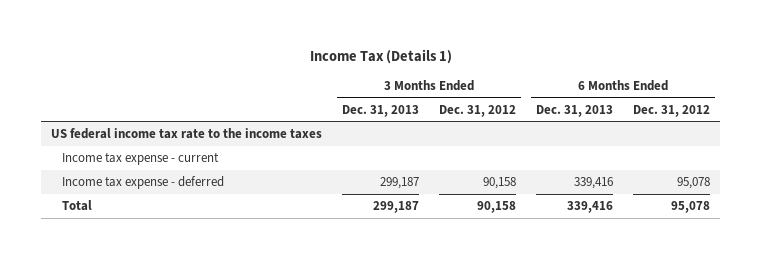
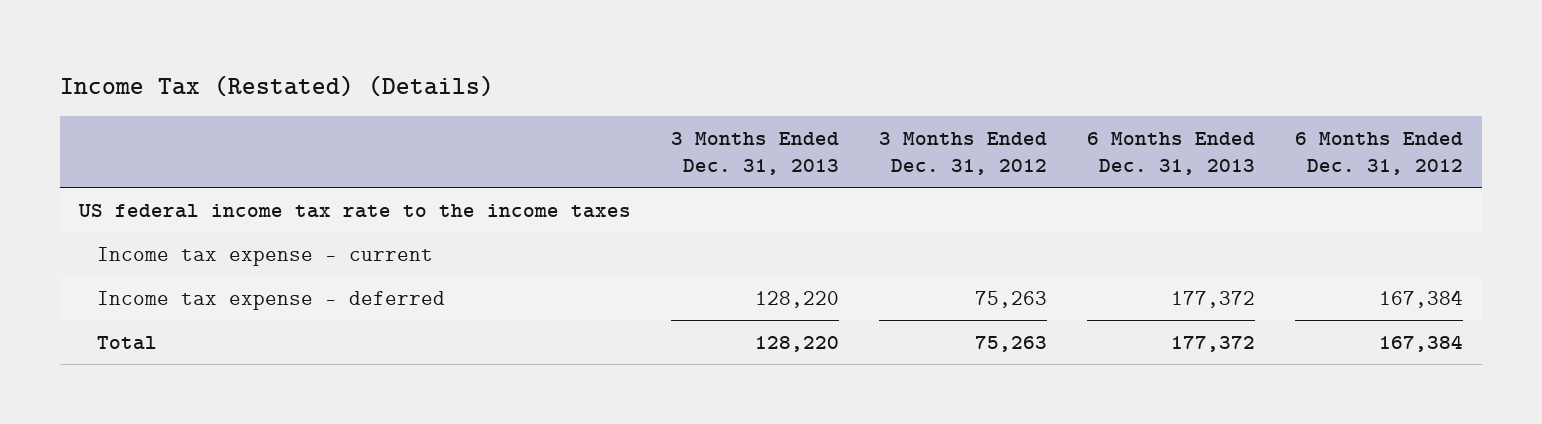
[309,49,452,65] Income Tax (Details 1) -> [59,75,494,98] Income Tax (Restated) (Details)
[380,177,420,190] 299,187 -> [755,290,840,308] 128,220
[483,177,517,190] 90,158 -> [975,290,1048,308] 75,263
[574,177,614,190] 339,416 -> [1170,290,1255,308] 177,372
[677,177,711,190] 95,078 -> [1378,289,1463,308] 167,384
[373,201,420,214] 299,187 -> [755,335,840,352] 128,220
[477,201,517,214] 90,158 -> [975,335,1048,352] 75,263
[567,201,614,214] 339,416 -> [1170,335,1255,352] 177,372
[671,201,711,214] 95,078 -> [1378,334,1463,352] 167,384

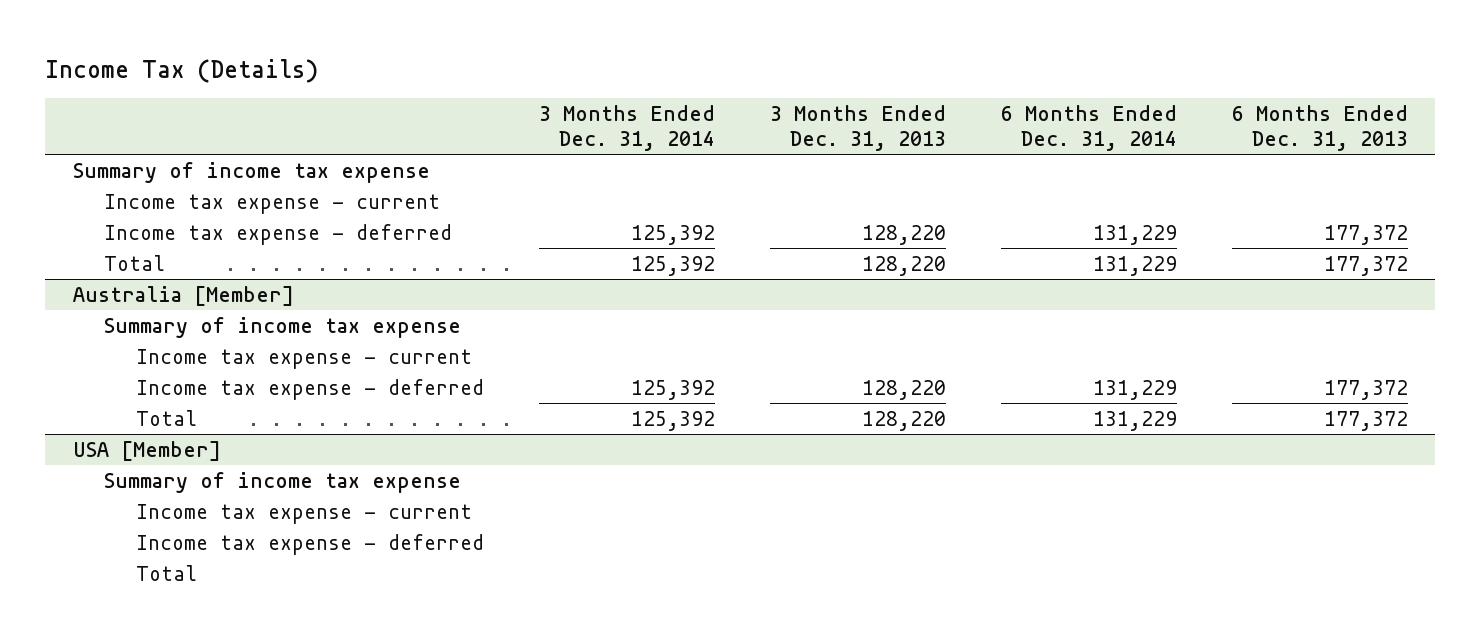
[59,75,494,98] Income Tax (Restated) (Details) -> [45,58,319,83] Income Tax (Details)
[879,132,1048,175] 3 Months Ended Dec. 31, 2012 -> none
[1294,132,1463,175] 6 Months Ended Dec. 31, 2012 -> none
none -> [539,105,716,151] 3 Months Ended Dec. 31, 2014
none -> [1001,105,1178,151] 6 Months Ended Dec. 31, 2014
[78,203,632,218] US federal income tax rate to the income taxes -> [72,161,430,183] Summary of income tax expense
none -> [72,285,294,306] Australia [Member]
none -> [104,316,462,338] Summary of income tax expense
none -> [136,348,473,369] Income tax expense - current
none -> [136,378,485,400] Income tax expense - deferred
none -> [136,409,198,426] Total
none -> [72,440,221,461] USA [Member]
none -> [104,471,462,493] Summary of income tax expense
none -> [136,503,473,524] Income tax expense - current
none -> [136,533,485,555] Income tax expense - deferred
none -> [136,564,198,581] Total

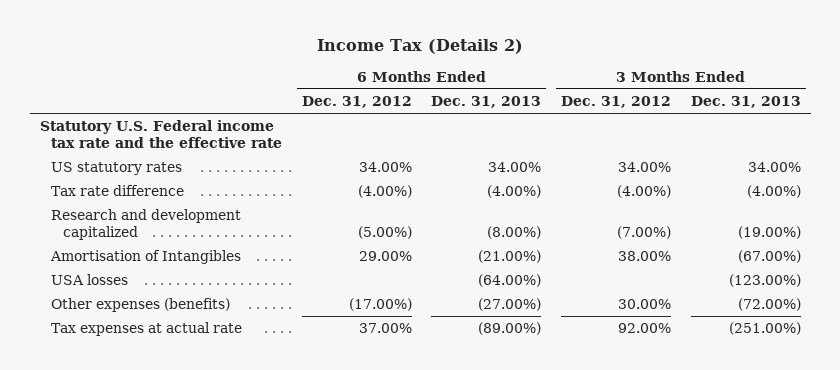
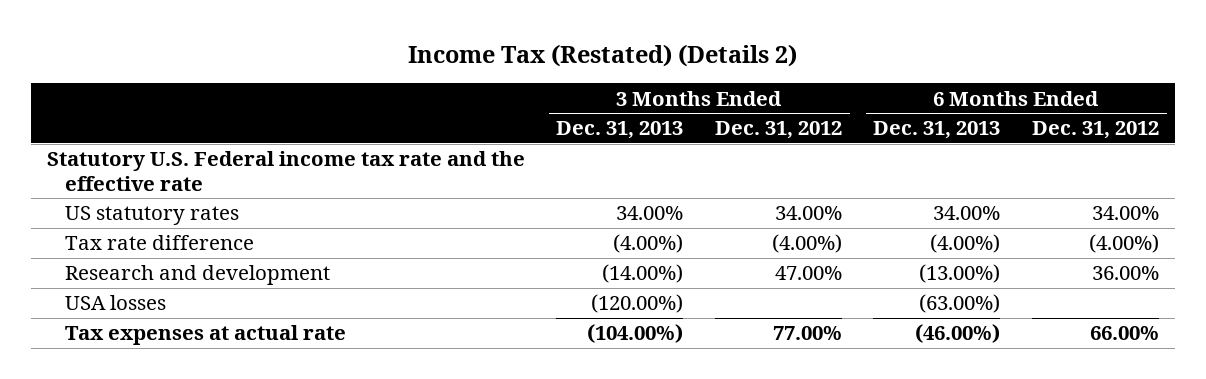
[317,38,524,54] Income Tax (Details 2) -> [407,44,797,68] Income Tax (Restated) (Details 2)
[50,250,242,265] Amortisation of Intangibles -> none
[51,298,231,313] Other expenses (benefits) -> none
[51,209,242,240] Research and development capitalized -> [65,265,331,286] Research and development
[357,225,412,239] (5.00%) -> [1091,266,1159,281] 36.00%
[487,225,542,239] (8.00%) -> [919,264,1001,284] (13.00%)
[617,225,672,239] (7.00%) -> [774,266,842,281] 47.00%
[737,225,801,239] (19.00%) -> [602,264,684,284] (14.00%)
[478,274,542,288] (64.00%) -> [919,294,1001,314] (63.00%)
[728,274,801,288] (123.00%) -> [591,294,684,314] (120.00%)
[358,323,412,334] 37.00% -> [1089,326,1159,341] 66.00%
[478,322,542,336] (89.00%) -> [915,324,1001,344] (46.00%)
[618,323,672,334] 92.00% -> [772,326,842,341] 77.00%
[728,322,801,336] (251.00%) -> [587,324,684,344] (104.00%)

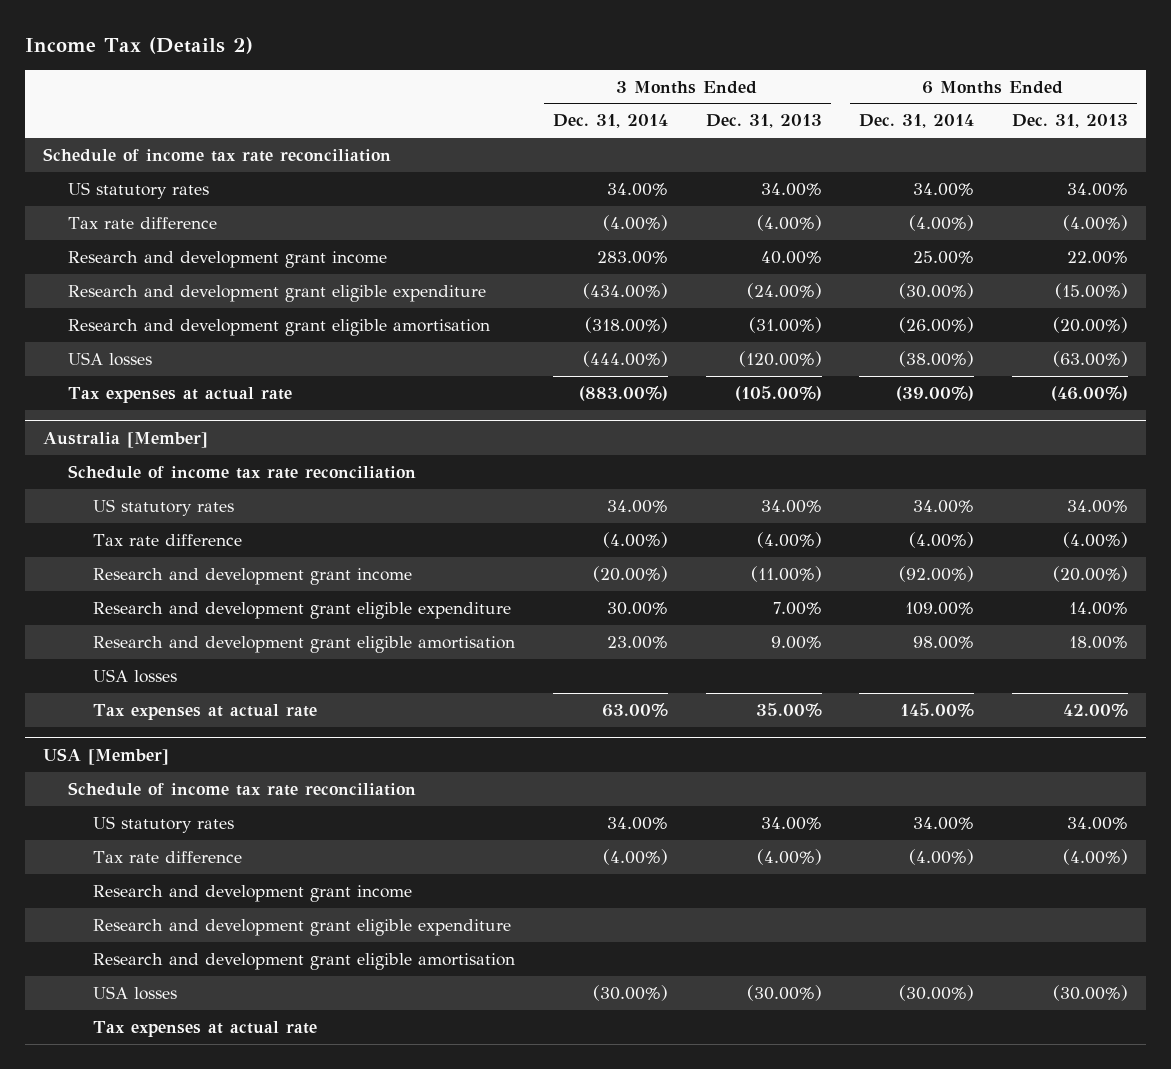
[407,44,797,68] Income Tax (Restated) (Details 2) -> [24,37,253,55] Income Tax (Details 2)
[714,121,842,140] Dec. 31, 2012 -> none
[1031,121,1159,140] Dec. 31, 2012 -> none
none -> [552,114,668,129] Dec. 31, 2014
none -> [859,114,975,129] Dec. 31, 2014
[47,151,526,191] Statutory U.S. Federal income tax rate and the effective rate -> [43,147,392,162] Schedule of income tax rate reconciliation
[65,265,331,286] Research and development -> [68,250,388,268] Research and development grant income
[602,264,684,284] (14.00%) -> [760,250,822,264] 40.00%
[919,264,1001,284] (13.00%) -> [1066,250,1128,264] 22.00%
none -> [68,284,487,302] Research and development grant eligible expenditure
none -> [68,318,491,336] Research and development grant eligible amortisation
[587,324,684,344] (104.00%) -> [734,385,822,401] (105.00%)
none -> [43,431,209,448] Australia [Member]
none -> [68,464,417,479] Schedule of income tax rate reconciliation
none -> [93,498,235,516] US statutory rates
none -> [93,533,243,546] Tax rate difference
none -> [93,567,413,585] Research and development grant income
none -> [93,601,512,619] Research and development grant eligible expenditure
none -> [93,635,516,653] Research and development grant eligible amortisation
none -> [93,668,178,683] USA losses
none -> [93,703,318,720] Tax expenses at actual rate
none -> [43,747,170,765] USA [Member]
none -> [68,781,417,796] Schedule of income tax rate reconciliation
none -> [93,815,235,833] US statutory rates
none -> [93,850,243,863] Tax rate difference
none -> [93,884,413,902] Research and development grant income
none -> [93,918,512,936] Research and development grant eligible expenditure
none -> [93,952,516,970] Research and development grant eligible amortisation
none -> [93,985,178,1000] USA losses
none -> [93,1020,318,1037] Tax expenses at actual rate

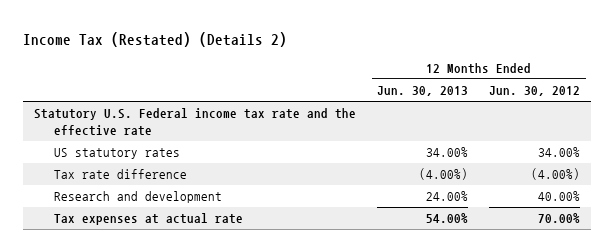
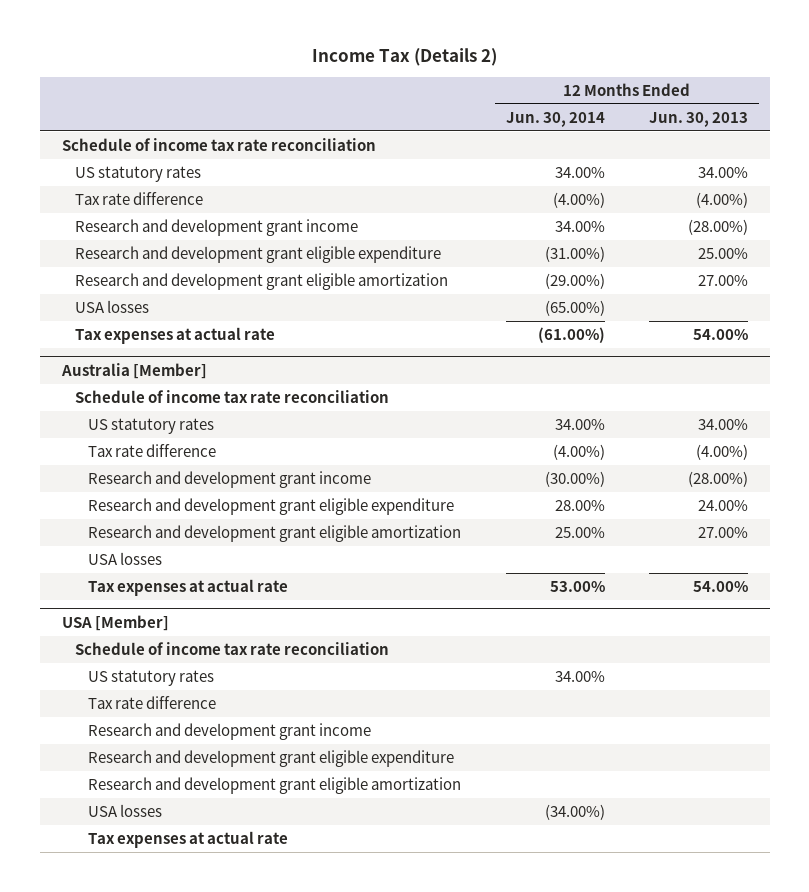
[23,31,288,47] Income Tax (Restated) (Details 2) -> [311,48,497,67] Income Tax (Details 2)
[489,86,581,97] Jun. 30, 2012 -> none
none -> [505,111,605,127] Jun. 30, 2014
[33,108,356,137] Statutory U.S. Federal income tax rate and the effective rate -> [61,137,376,151] Schedule of income tax rate reconciliation
[53,191,222,204] Research and development -> [75,218,359,236] Research and development grant income
[426,191,469,202] 24.00% -> [687,218,748,235] (28.00%)
none -> [75,245,442,263] Research and development grant eligible expenditure
none -> [75,272,449,290] Research and development grant eligible amortization
none -> [75,299,150,313] USA losses
none -> [60,362,207,379] Australia [Member]
none -> [75,389,390,403] Schedule of income tax rate reconciliation
none -> [88,417,215,434] US statutory rates
none -> [88,443,217,457] Tax rate difference
none -> [88,470,372,488] Research and development grant income
none -> [88,497,455,515] Research and development grant eligible expenditure
none -> [88,524,462,542] Research and development grant eligible amortization
none -> [88,551,163,565] USA losses
none -> [88,578,289,596] Tax expenses at actual rate
none -> [61,614,169,631] USA [Member]
none -> [75,641,390,655] Schedule of income tax rate reconciliation
none -> [88,669,215,686] US statutory rates
none -> [88,695,217,709] Tax rate difference
none -> [88,722,372,740] Research and development grant income
none -> [88,749,455,767] Research and development grant eligible expenditure
none -> [88,776,462,794] Research and development grant eligible amortization
none -> [88,803,163,817] USA losses
none -> [88,830,289,848] Tax expenses at actual rate

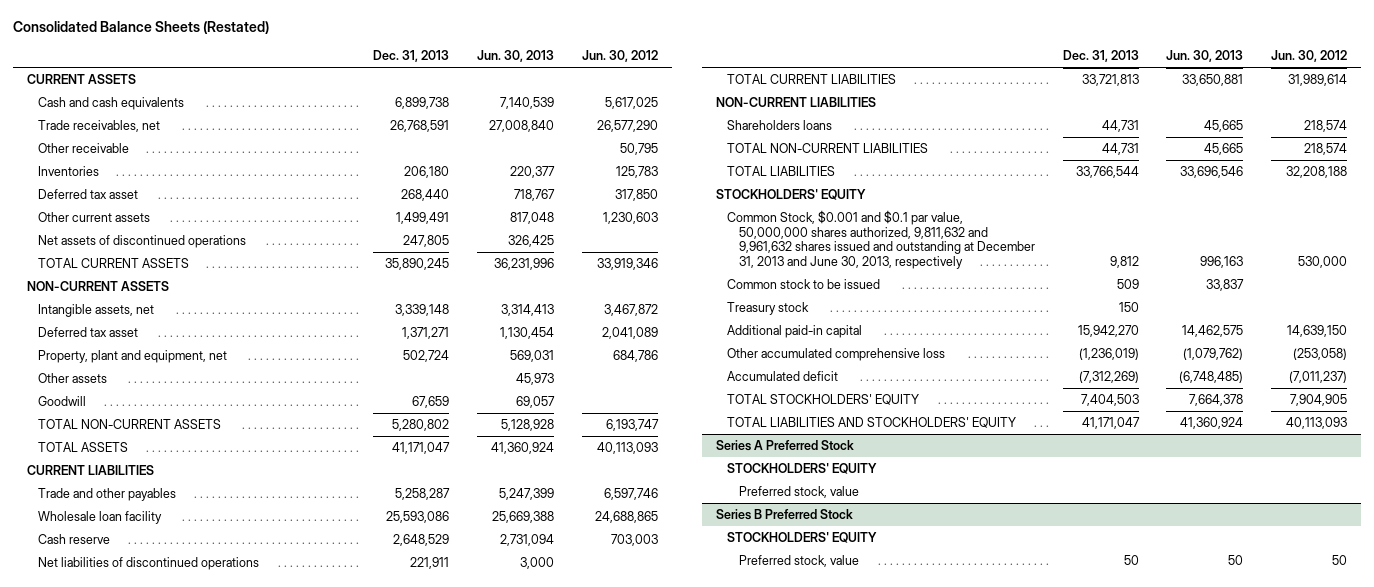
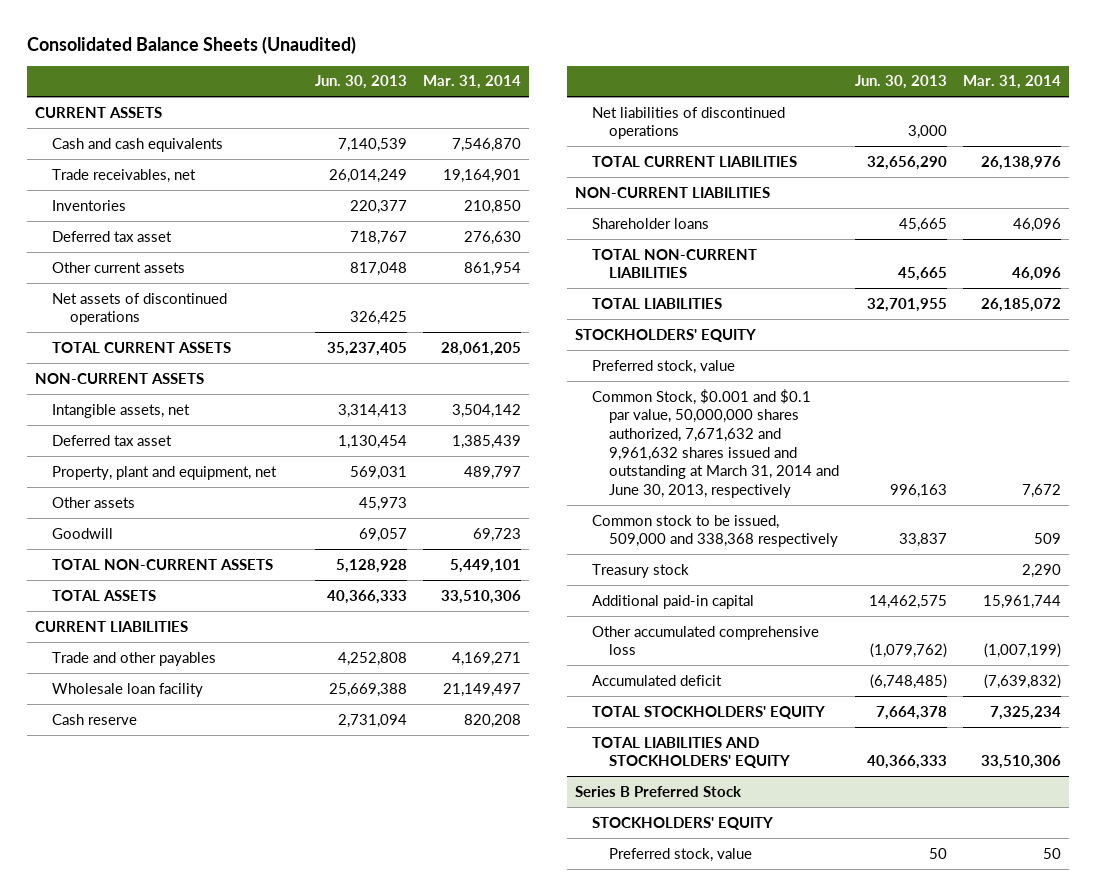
[13,21,270,35] Consolidated Balance Sheets (Restated) -> [27,35,357,54] Consolidated Balance Sheets (Unaudited)
[373,50,450,63] Dec. 31, 2013 -> none
[581,50,658,63] Jun. 30, 2012 -> none
none -> [423,75,522,90] Mar. 31, 2014
[38,142,130,153] Other receivable -> none
[489,119,555,132] 27,008,840 -> [329,168,408,183] 26,014,249
[494,257,555,270] 36,231,996 -> [327,341,408,356] 35,237,405
[491,441,555,454] 41,360,924 -> [327,589,408,604] 40,366,333
[499,487,555,500] 5,247,399 -> [338,651,408,666] 4,252,808
[1182,73,1244,86] 33,650,881 -> [866,155,947,170] 32,656,290
[727,119,833,130] Shareholders loans -> [591,217,709,229] Shareholder loans
[1180,165,1244,178] 33,696,546 -> [866,297,947,312] 32,701,955
none -> [591,359,735,374] Preferred stock, value
[727,209,1035,270] Common Stock, $0.001 and $0.1 par value, 50,000,000 shares authorized, 9,811,632 and 9,961,632 shares issued and outstanding at December 31, 2013 and June 30, 2013, respectively -> [591,388,840,498] Common Stock, $0.001 and $0.1 par value, 50,000,000 shares authorized, 7,671,632 and 9,961,632 shares issued and outstanding at March 31, 2014 and June 30, 2013, respectively
[727,278,881,289] Common stock to be issued -> [591,514,839,548] Common stock to be issued, 509,000 and 338,368 respectively
[716,439,855,451] Series A Preferred Stock -> none
[727,462,878,474] STOCKHOLDERS' EQUITY -> none
[738,485,859,498] Preferred stock, value -> none
[1180,416,1244,429] 41,360,924 -> [866,755,947,770] 40,366,333

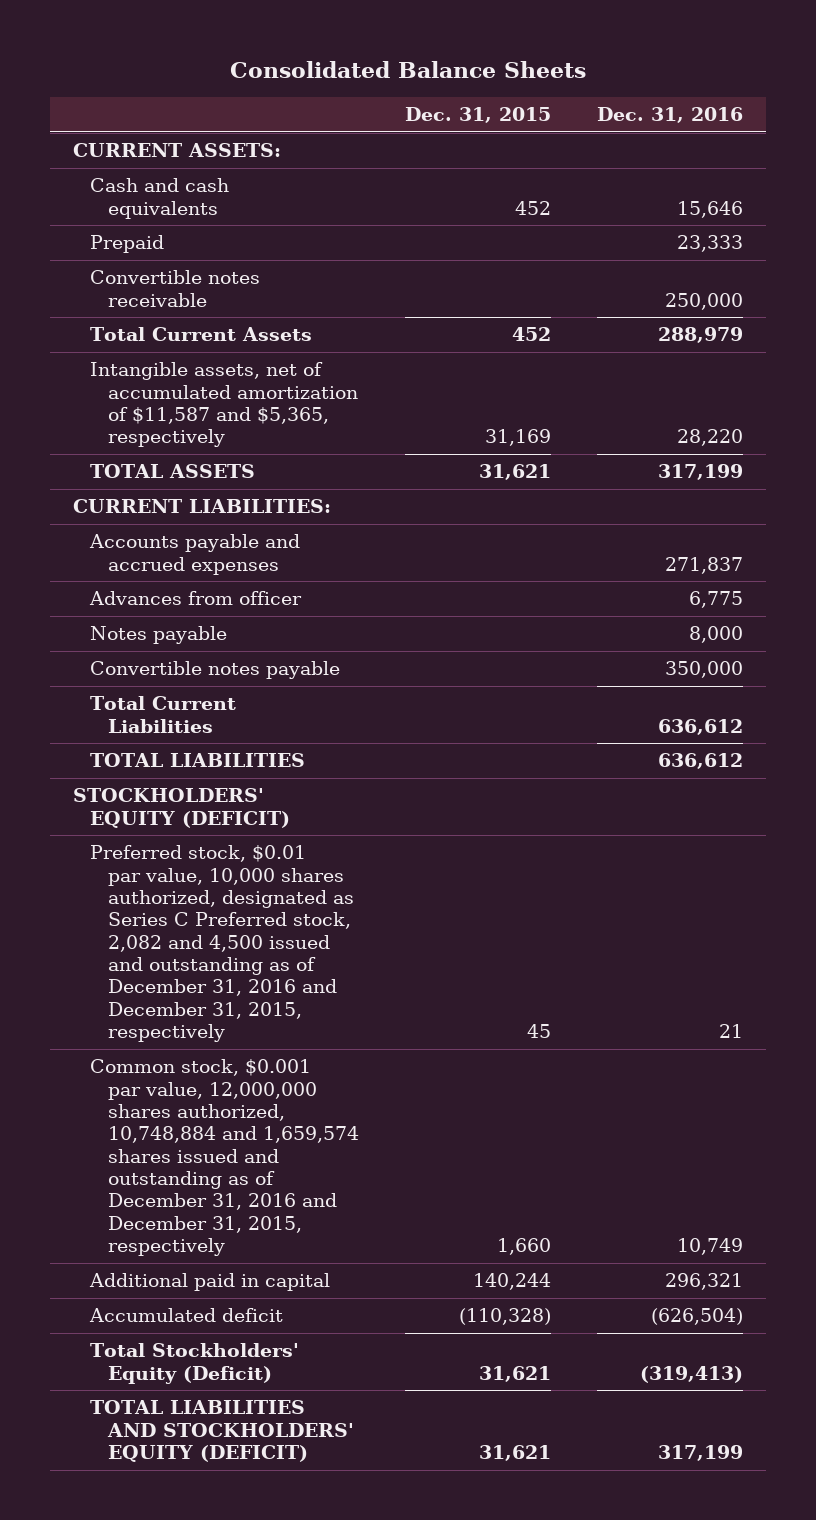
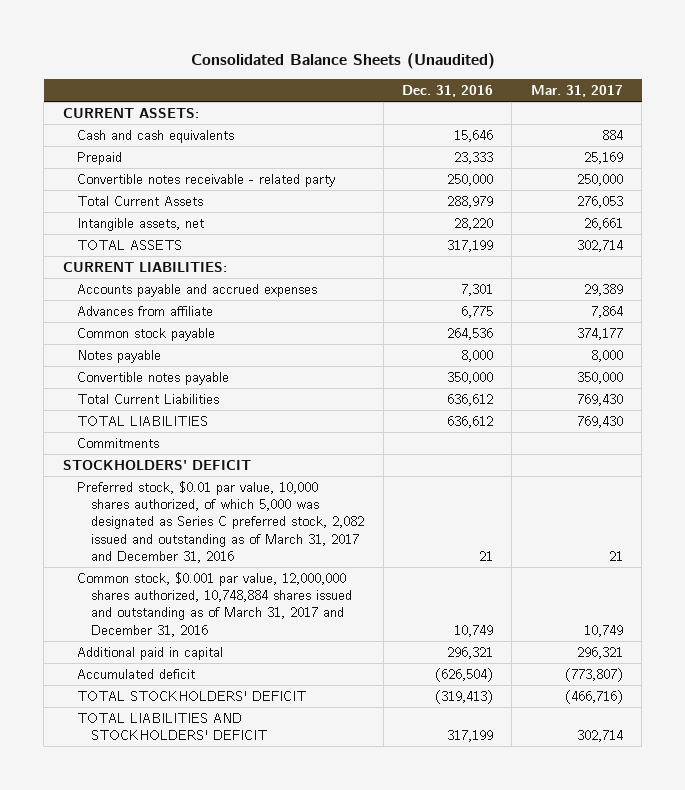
[229,61,586,79] Consolidated Balance Sheets -> [190,53,495,70] Consolidated Balance Sheets (Unaudited)
[404,107,551,124] Dec. 31, 2015 -> none
none -> [530,85,623,98] Mar. 31, 2017
[90,270,261,307] Convertible notes receivable -> [76,173,335,187] Convertible notes receivable - related party
[90,362,358,448] Intangible assets, net of accumulated amortization of $11,587 and $5,365, respectively -> [76,217,204,231] Intangible assets, net
[664,556,743,574] 271,837 -> [460,283,493,296] 7,301
[89,591,303,606] Advances from officer -> [76,305,213,316] Advances from affiliate
none -> [76,327,215,341] Common stock payable
none -> [76,437,159,448] Commitments
[72,788,291,828] STOCKHOLDERS' EQUITY (DEFICIT) -> [62,459,251,470] STOCKHOLDERS' DEFICIT
[90,845,354,1042] Preferred stock, $0.01 par value, 10,000 shares authorized, designated as Series C Preferred stock, 2,082 and 4,500 issued and outstanding as of December 31, 2016 and December 31, 2015, respectively -> [76,480,365,563] Preferred stock, $0.01 par value, 10,000 shares authorized, of which 5,000 was designated as Series C preferred stock, 2,082 issued and outstanding as of March 31, 2017 and December 31, 2016
[90,1059,359,1256] Common stock, $0.001 par value, 12,000,000 shares authorized, 10,748,884 and 1,659,574 shares issued and outstanding as of December 31, 2016 and December 31, 2015, respectively -> [76,571,353,637] Common stock, $0.001 par value, 12,000,000 shares authorized, 10,748,884 shares issued and outstanding as of March 31, 2017 and December 31, 2016
[90,1343,300,1384] Total Stockholders' Equity (Deficit) -> [76,690,306,701] TOTAL STOCKHOLDERS' DEFICIT
[90,1400,354,1462] TOTAL LIABILITIES AND STOCKHOLDERS' EQUITY (DEFICIT) -> [76,712,268,741] TOTAL LIABILITIES AND STOCKHOLDERS' DEFICIT

